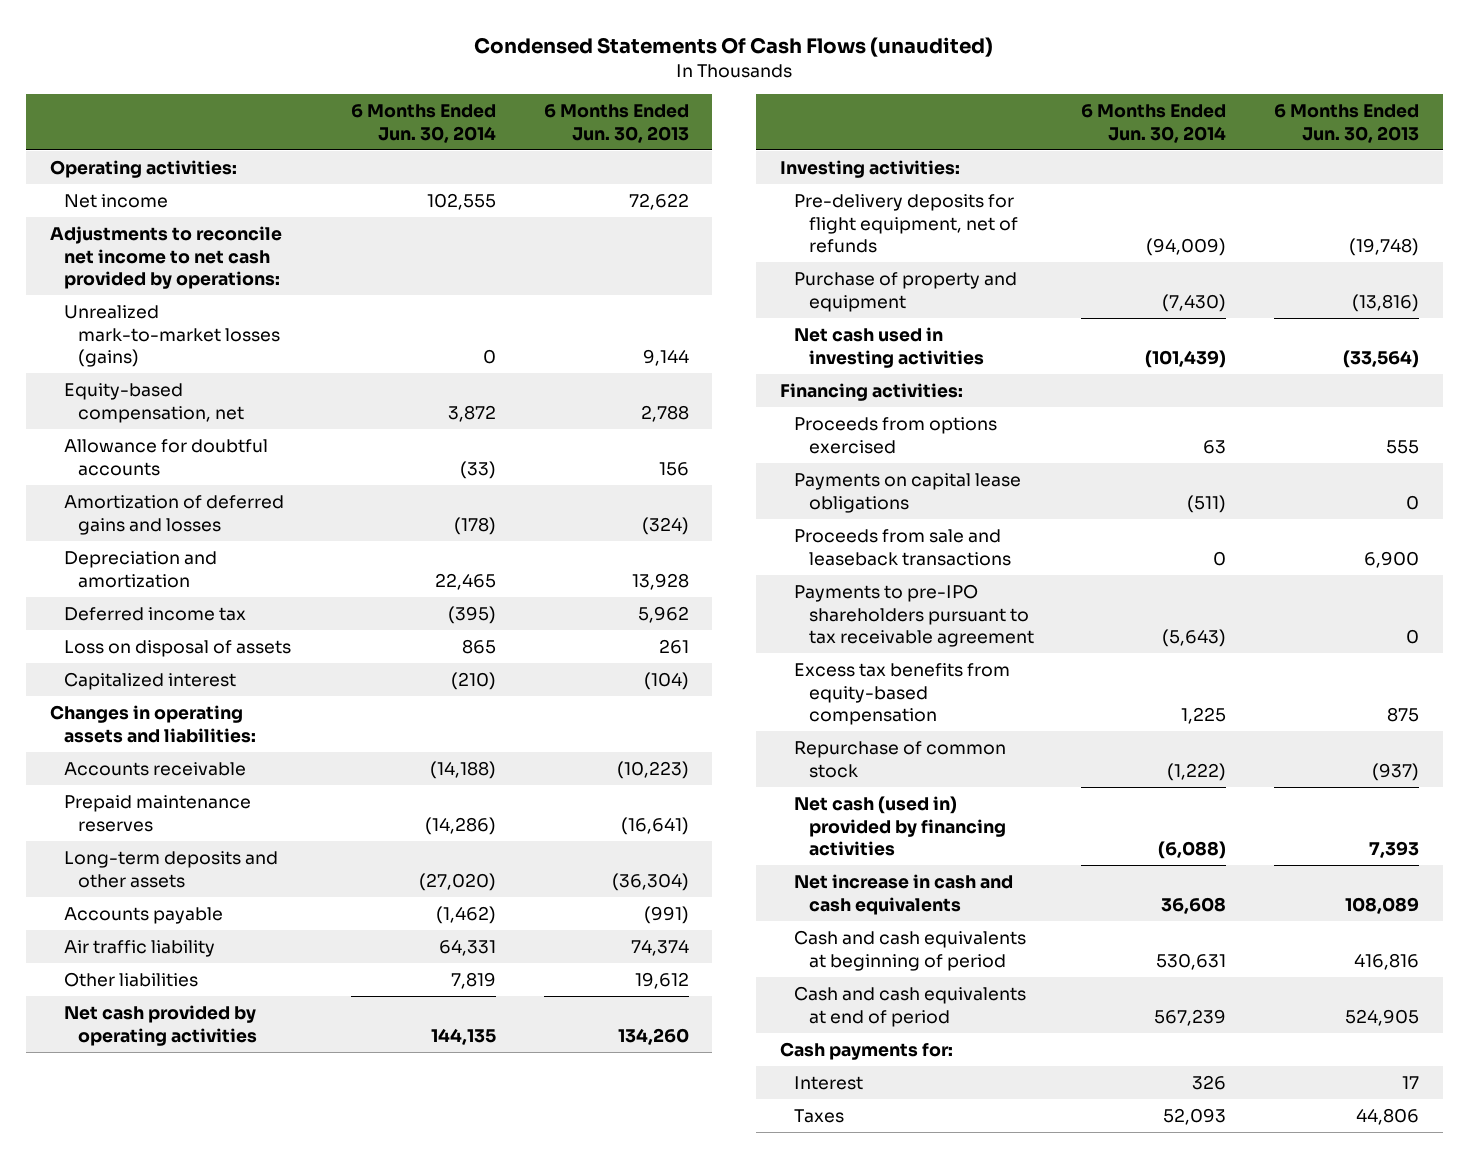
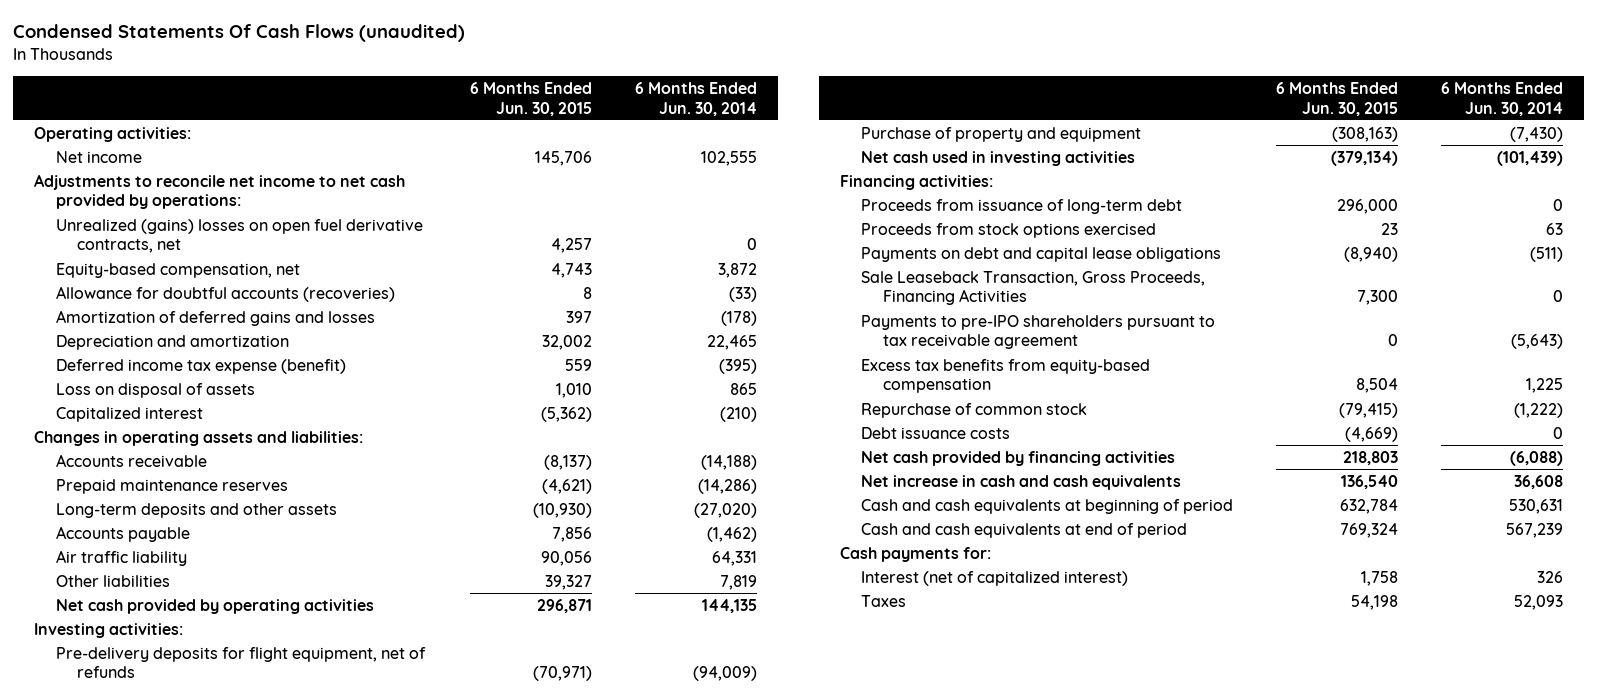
[543,104,689,143] 6 Months Ended Jun. 30, 2013 -> none
none -> [470,81,593,116] 6 Months Ended Jun. 30, 2015
[63,304,280,368] Unrealized mark-to-market losses (gains) -> none
none -> [55,218,423,254] Unrealized (gains) losses on open fuel derivative contracts, net
[63,438,268,476] Allowance for doubtful accounts -> [55,285,395,302] Allowance for doubtful accounts (recoveries)
[63,606,246,621] Deferred income tax -> [55,358,346,374] Deferred income tax expense (benefit)
none -> [861,198,1183,214] Proceeds from issuance of long-term debt
[794,416,998,454] Proceeds from options exercised -> [861,222,1157,238] Proceeds from stock options exercised
[794,472,1022,513] Payments on capital lease obligations -> [861,246,1222,262] Payments on debt and capital lease obligations
[794,528,1011,566] Proceeds from sale and leaseback transactions -> [861,270,1206,306] Sale Leaseback Transaction, Gross Proceeds, Financing Activities
none -> [861,426,1011,439] Debt issuance costs
[794,795,1006,857] Net cash (used in) provided by financing activities -> [861,450,1176,466] Net cash provided by financing activities
[794,1075,864,1090] Interest -> [861,570,1129,586] Interest (net of capitalized interest)

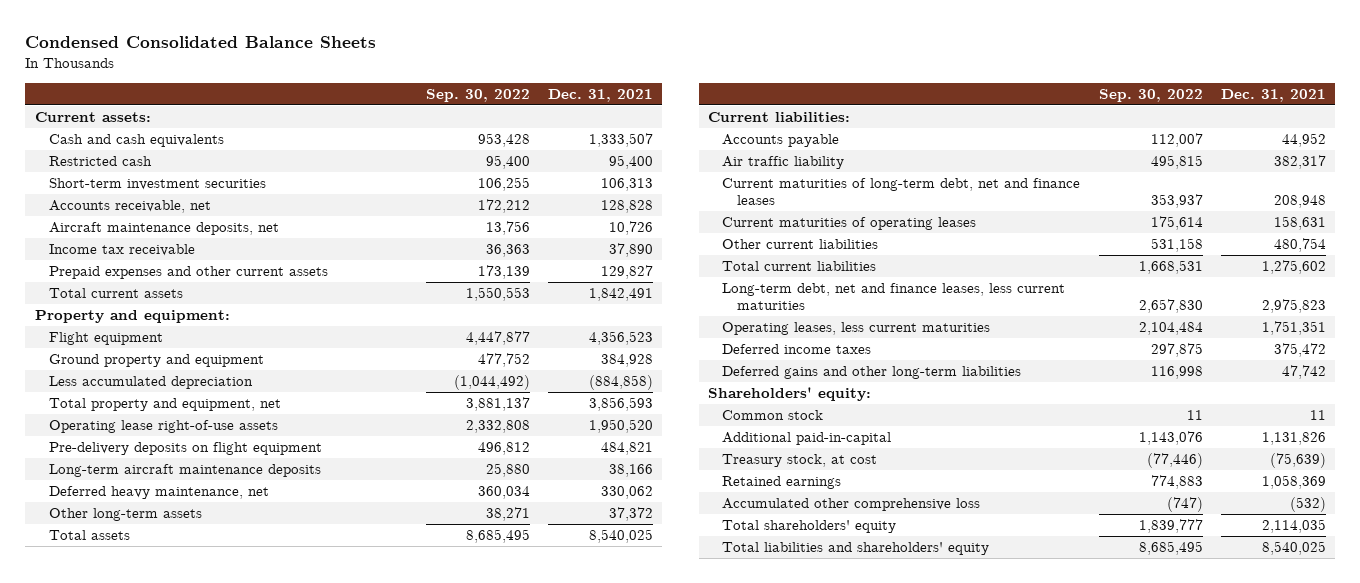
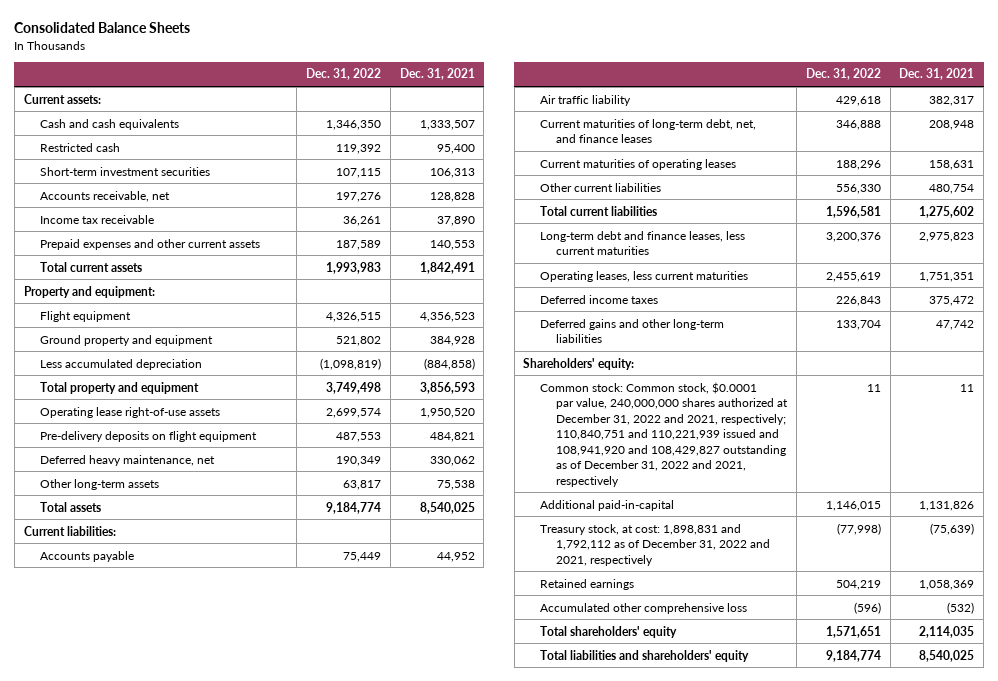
[25,36,377,49] Condensed Consolidated Balance Sheets -> [14,22,191,34] Consolidated Balance Sheets
[425,88,530,102] Sep. 30, 2022 -> none
none -> [306,68,382,81] Dec. 31, 2022
[49,222,280,236] Aircraft maintenance deposits, net -> none
[600,265,653,280] 129,827 -> [429,239,475,250] 140,553
[49,398,282,412] Total property and equipment, net -> [40,381,200,394] Total property and equipment
[49,464,322,478] Long-term aircraft maintenance deposits -> none
[608,507,653,522] 37,372 -> [436,479,475,490] 75,538
[722,178,1081,206] Current maturities of long-term debt, net and finance leases -> [539,118,756,144] Current maturities of long-term debt, net, and finance leases
[722,283,1066,311] Long-term debt, net and finance leases, less current maturities -> [539,230,745,256] Long-term debt and finance leases, less current maturities
[722,410,824,421] Common stock -> [539,381,789,487] Common stock: Common stock, $0.0001 par value, 240,000,000 shares authorized at December 31, 2022 and 2021, respectively; 110,840,751 and 110,221,939 issued and 108,941,920 and 108,429,827 outstanding as of December 31, 2022 and 2021, respectively
[722,454,878,468] Treasury stock, at cost -> [539,523,771,566] Treasury stock, at cost: 1,898,831 and 1,792,112 as of December 31, 2022 and 2021, respectively

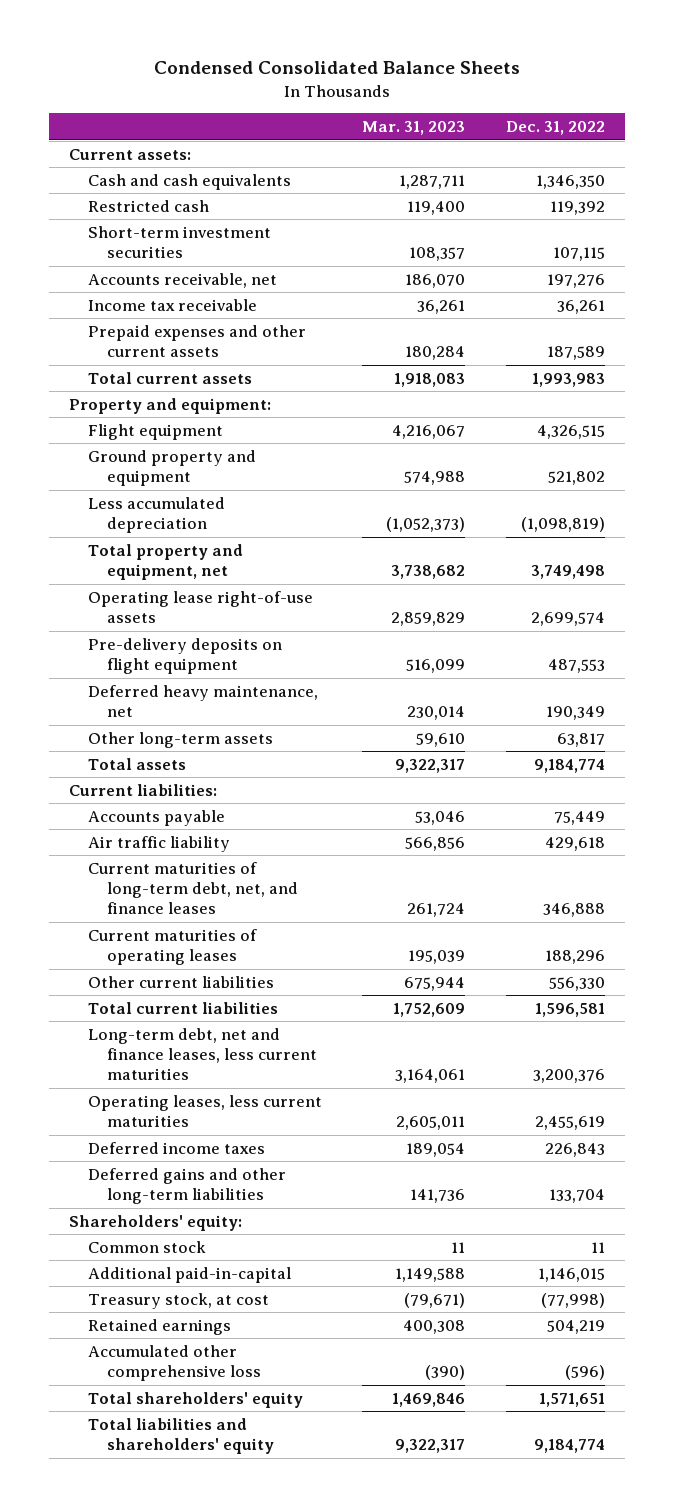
[14,22,191,34] Consolidated Balance Sheets -> [153,61,520,75] Condensed Consolidated Balance Sheets
[399,68,475,81] Dec. 31, 2021 -> none
none -> [362,121,466,136] Mar. 31, 2023
[40,381,200,394] Total property and equipment -> [88,543,244,581] Total property and equipment, net
[539,230,745,256] Long-term debt and finance leases, less current maturities -> [88,1027,318,1081] Long-term debt, net and finance leases, less current maturities
[539,381,789,487] Common stock: Common stock, $0.0001 par value, 240,000,000 shares authorized at December 31, 2022 and 2021, respectively; 110,840,751 and 110,221,939 issued and 108,941,920 and 108,429,827 outstanding as of December 31, 2022 and 2021, respectively -> [88,1240,207,1253] Common stock
[539,523,771,566] Treasury stock, at cost: 1,898,831 and 1,792,112 as of December 31, 2022 and 2021, respectively -> [88,1292,270,1309] Treasury stock, at cost

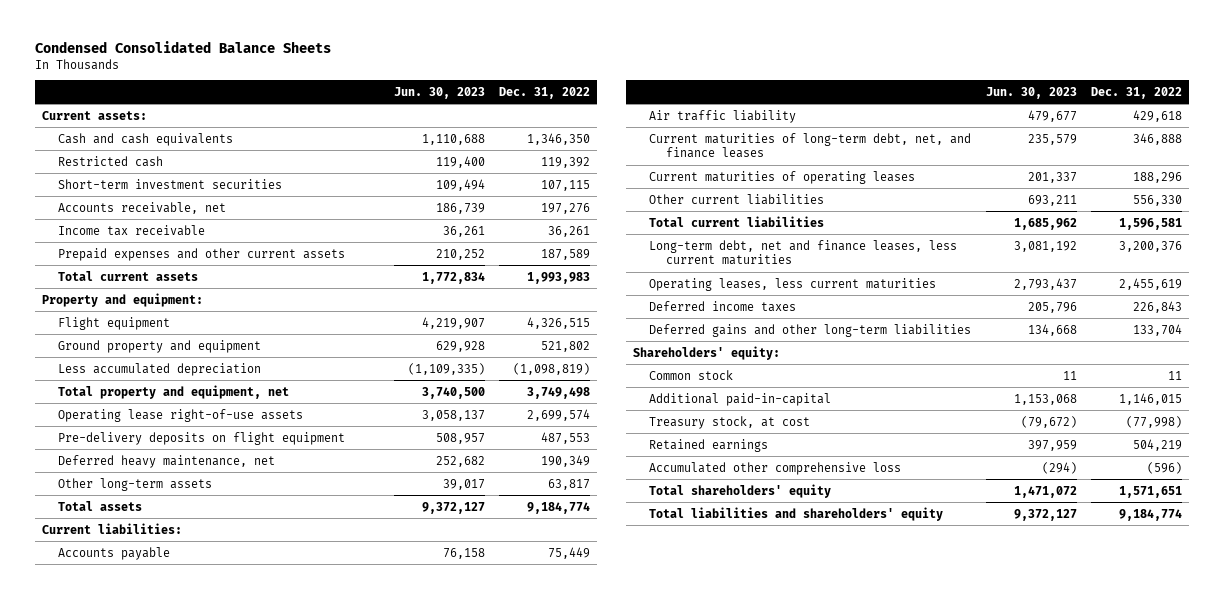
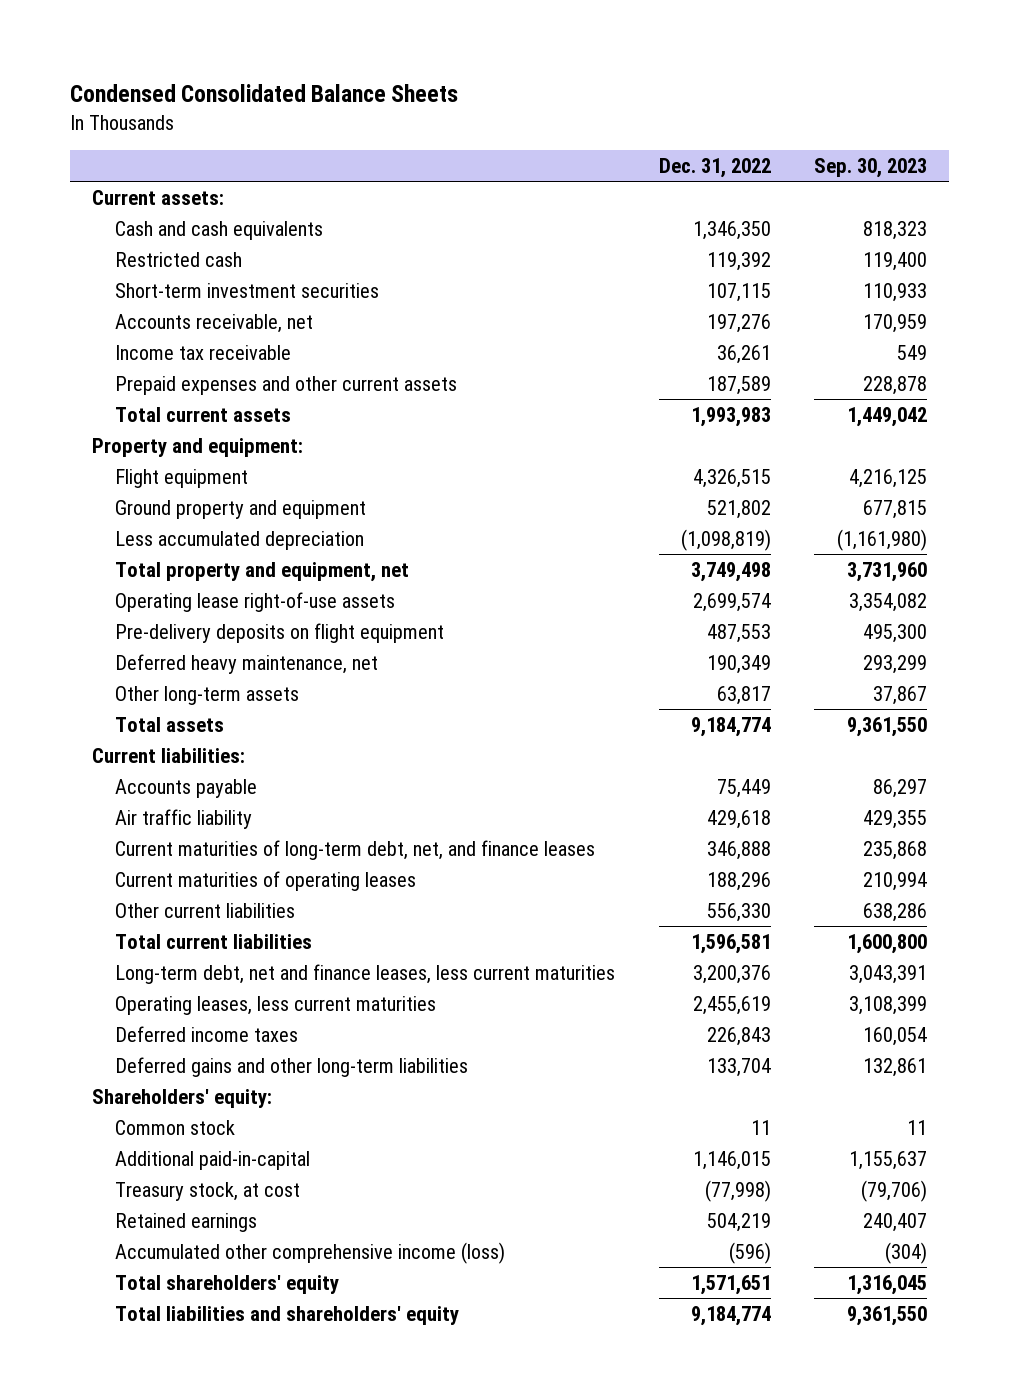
[394,86,486,99] Jun. 30, 2023 -> none
none -> [814,158,928,179] Sep. 30, 2023
[649,461,902,475] Accumulated other comprehensive loss -> [115,1241,506,1264] Accumulated other comprehensive income (loss)

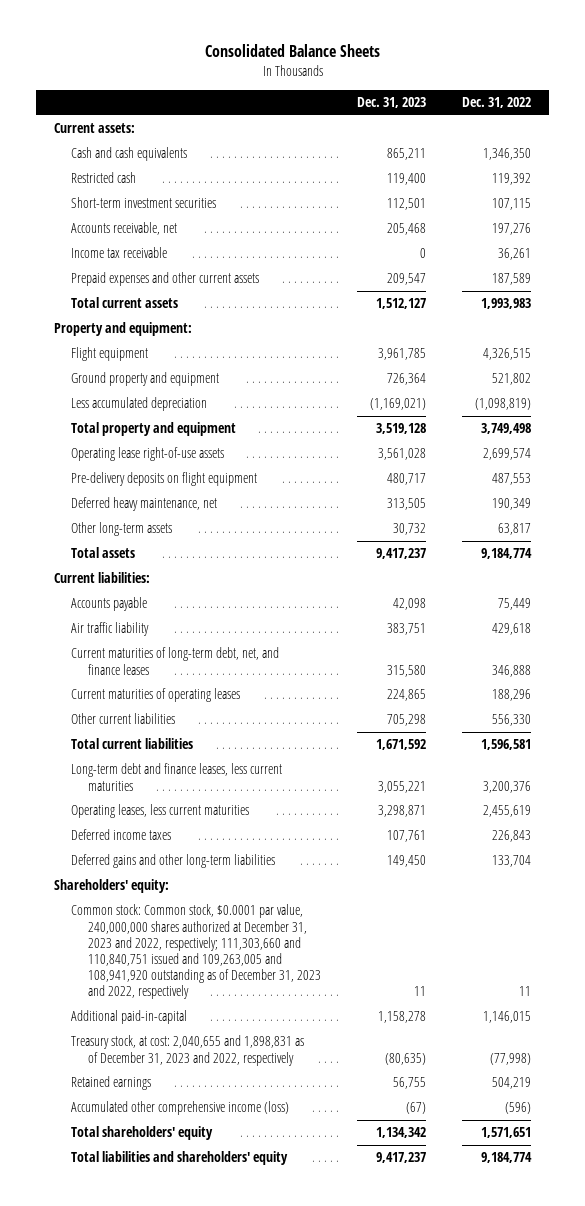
[70,84,459,103] Condensed Consolidated Balance Sheets -> [204,44,380,58] Consolidated Balance Sheets
[814,158,928,179] Sep. 30, 2023 -> none
none -> [356,97,426,109] Dec. 31, 2023
[115,561,410,582] Total property and equipment, net -> [70,422,236,437] Total property and equipment
[115,963,616,984] Long-term debt, net and finance leases, less current maturities -> [70,763,282,791] Long-term debt and finance leases, less current maturities
[115,1119,236,1135] Common stock -> [70,904,321,1000] Common stock: Common stock, $0.0001 par value, 240,000,000 shares authorized at December 31, 2023 and 2022, respectively; 111,303,660 and 110,840,751 issued and 109,263,005 and 108,941,920 outstanding as of December 31, 2023 and 2022, respectively
[115,1181,301,1201] Treasury stock, at cost -> [70,1035,304,1066] Treasury stock, at cost: 2,040,655 and 1,898,831 as of December 31, 2023 and 2022, respectively

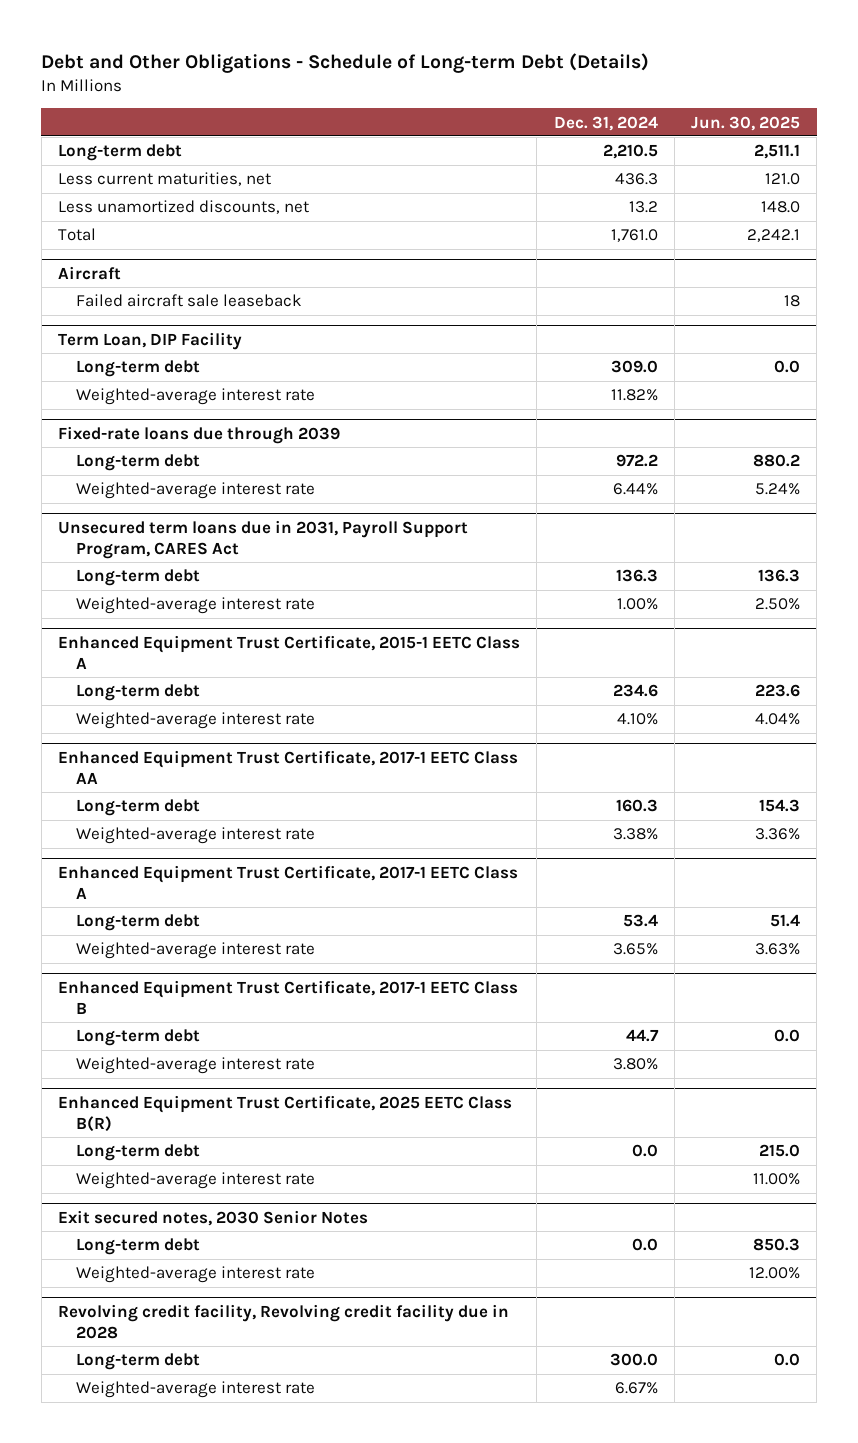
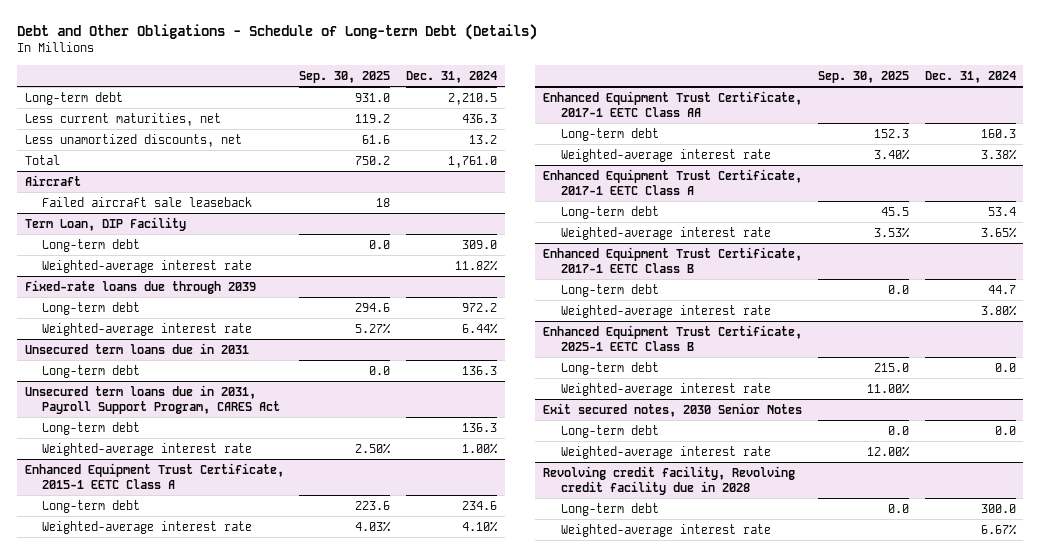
[691,115,801,131] Jun. 30, 2025 -> none
none -> [299,70,391,83] Sep. 30, 2025
none -> [24,342,249,354] Unsecured term loans due in 2031
none -> [42,364,141,378] Long-term debt
[58,1094,513,1133] Enhanced Equipment Trust Certificate, 2025 EETC Class B(R) -> [543,324,803,351] Enhanced Equipment Trust Certificate, 2025-1 EETC Class B

